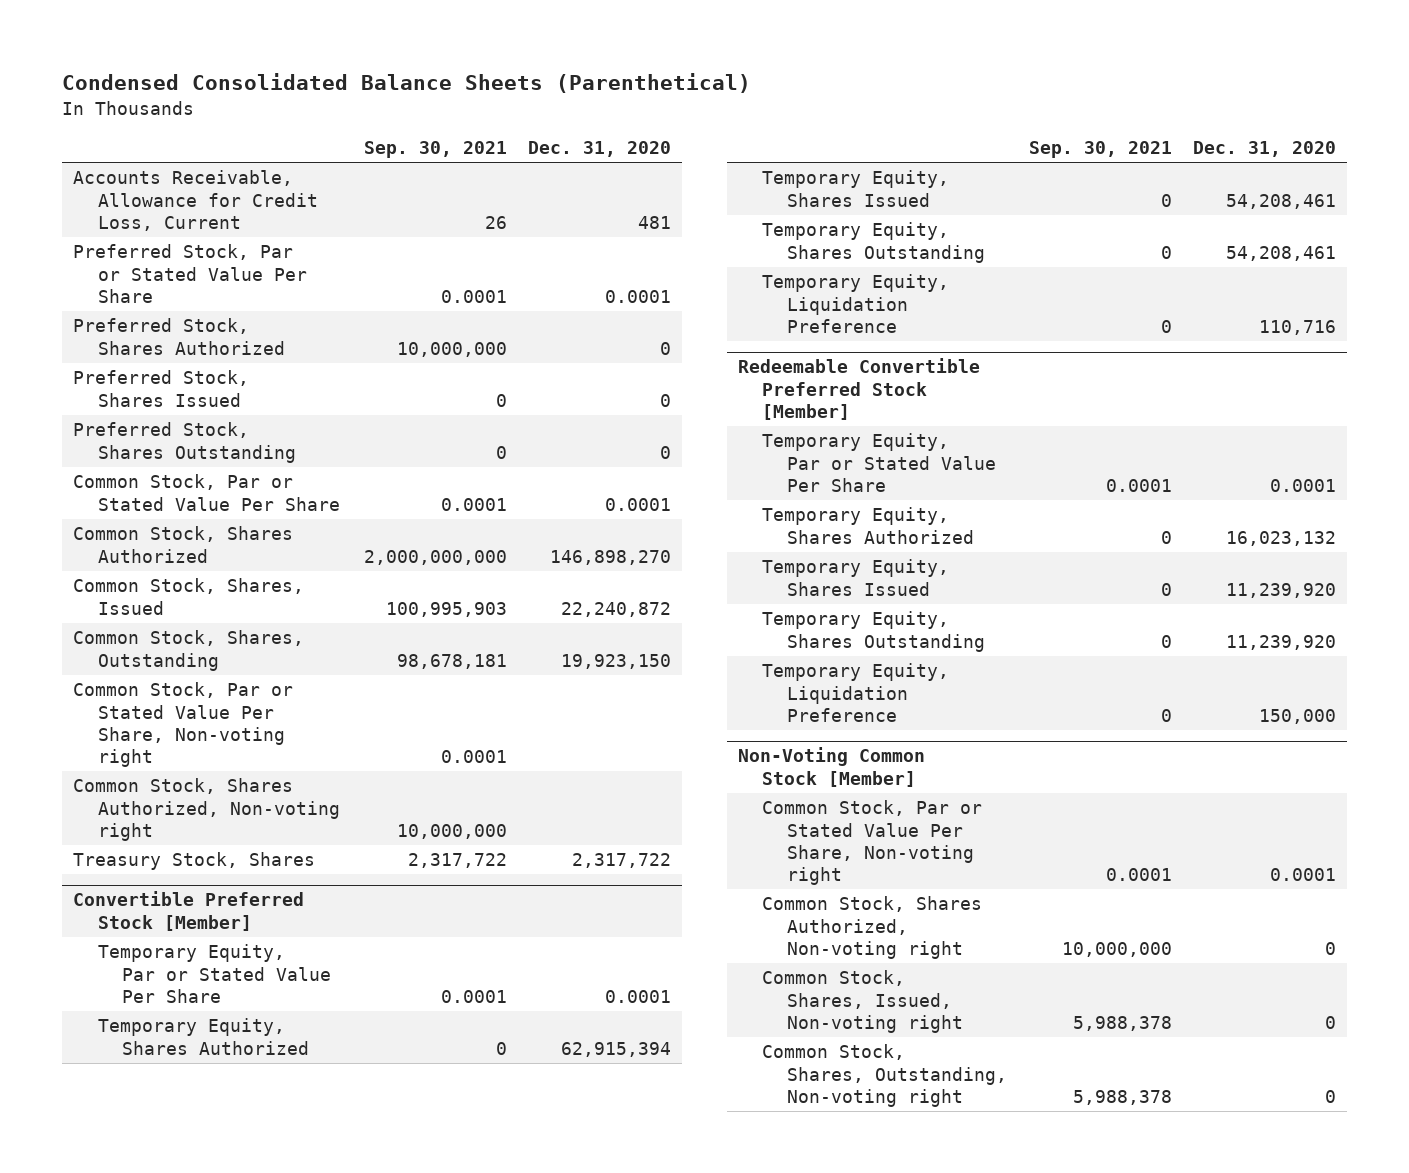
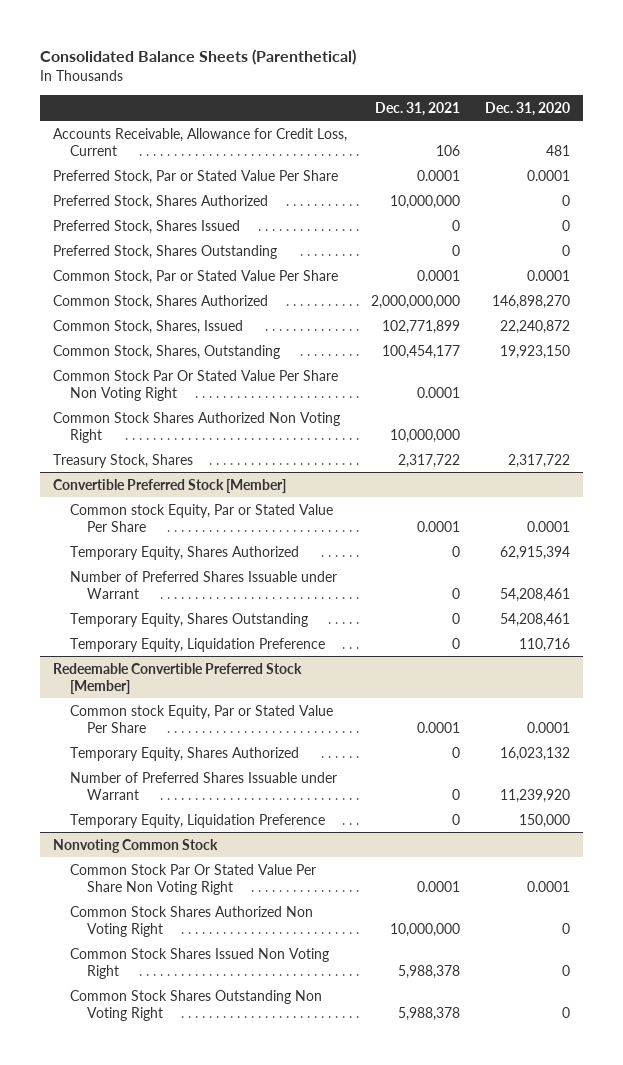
[62,73,752,94] Condensed Consolidated Balance Sheets (Parenthetical) -> [40,48,357,65] Consolidated Balance Sheets (Parenthetical)
[363,141,507,159] Sep. 30, 2021 -> none
none -> [375,101,461,116] Dec. 31, 2021
[72,682,293,768] Common Stock, Par or Stated Value Per Share, Non-voting right -> [52,369,338,401] Common Stock Par Or Stated Value Per Share Non Voting Right
[72,778,340,841] Common Stock, Shares Authorized, Non-voting right -> [52,411,340,443] Common Stock Shares Authorized Non Voting Right
[97,944,332,1003] Temporary Equity, Par or Stated Value Per Share -> [69,503,333,532] Common stock Equity, Par or Stated Value Per Share
[762,170,950,207] Temporary Equity, Shares Issued -> [69,570,337,599] Number of Preferred Shares Issuable under Warrant
[762,433,997,492] Temporary Equity, Par or Stated Value Per Share -> [69,704,333,733] Common stock Equity, Par or Stated Value Per Share
[762,611,986,652] Temporary Equity, Shares Outstanding -> none
[762,559,950,596] Temporary Equity, Shares Issued -> [69,771,337,800] Number of Preferred Shares Issuable under Warrant
[737,747,925,787] Non-Voting Common Stock [Member] -> [52,838,218,853] Nonvoting Common Stock
[762,800,983,886] Common Stock, Par or Stated Value Per Share, Non-voting right -> [69,863,316,895] Common Stock Par Or Stated Value Per Share Non Voting Right
[762,896,983,959] Common Stock, Shares Authorized, Non-voting right -> [69,905,313,937] Common Stock Shares Authorized Non Voting Right
[762,970,964,1033] Common Stock, Shares, Issued, Non-voting right -> [69,947,329,979] Common Stock Shares Issued Non Voting Right
[762,1044,1008,1107] Common Stock, Shares, Outstanding, Non-voting right -> [69,989,322,1021] Common Stock Shares Outstanding Non Voting Right

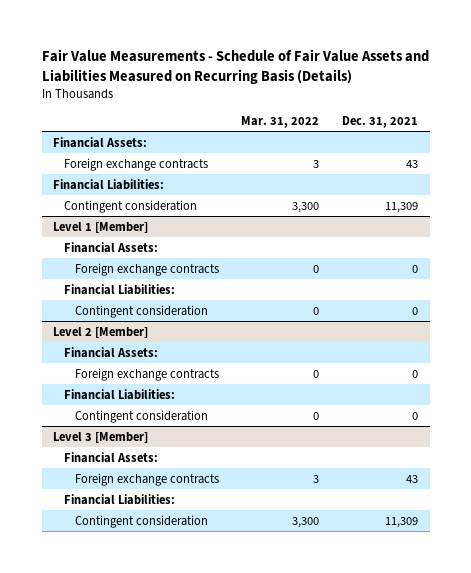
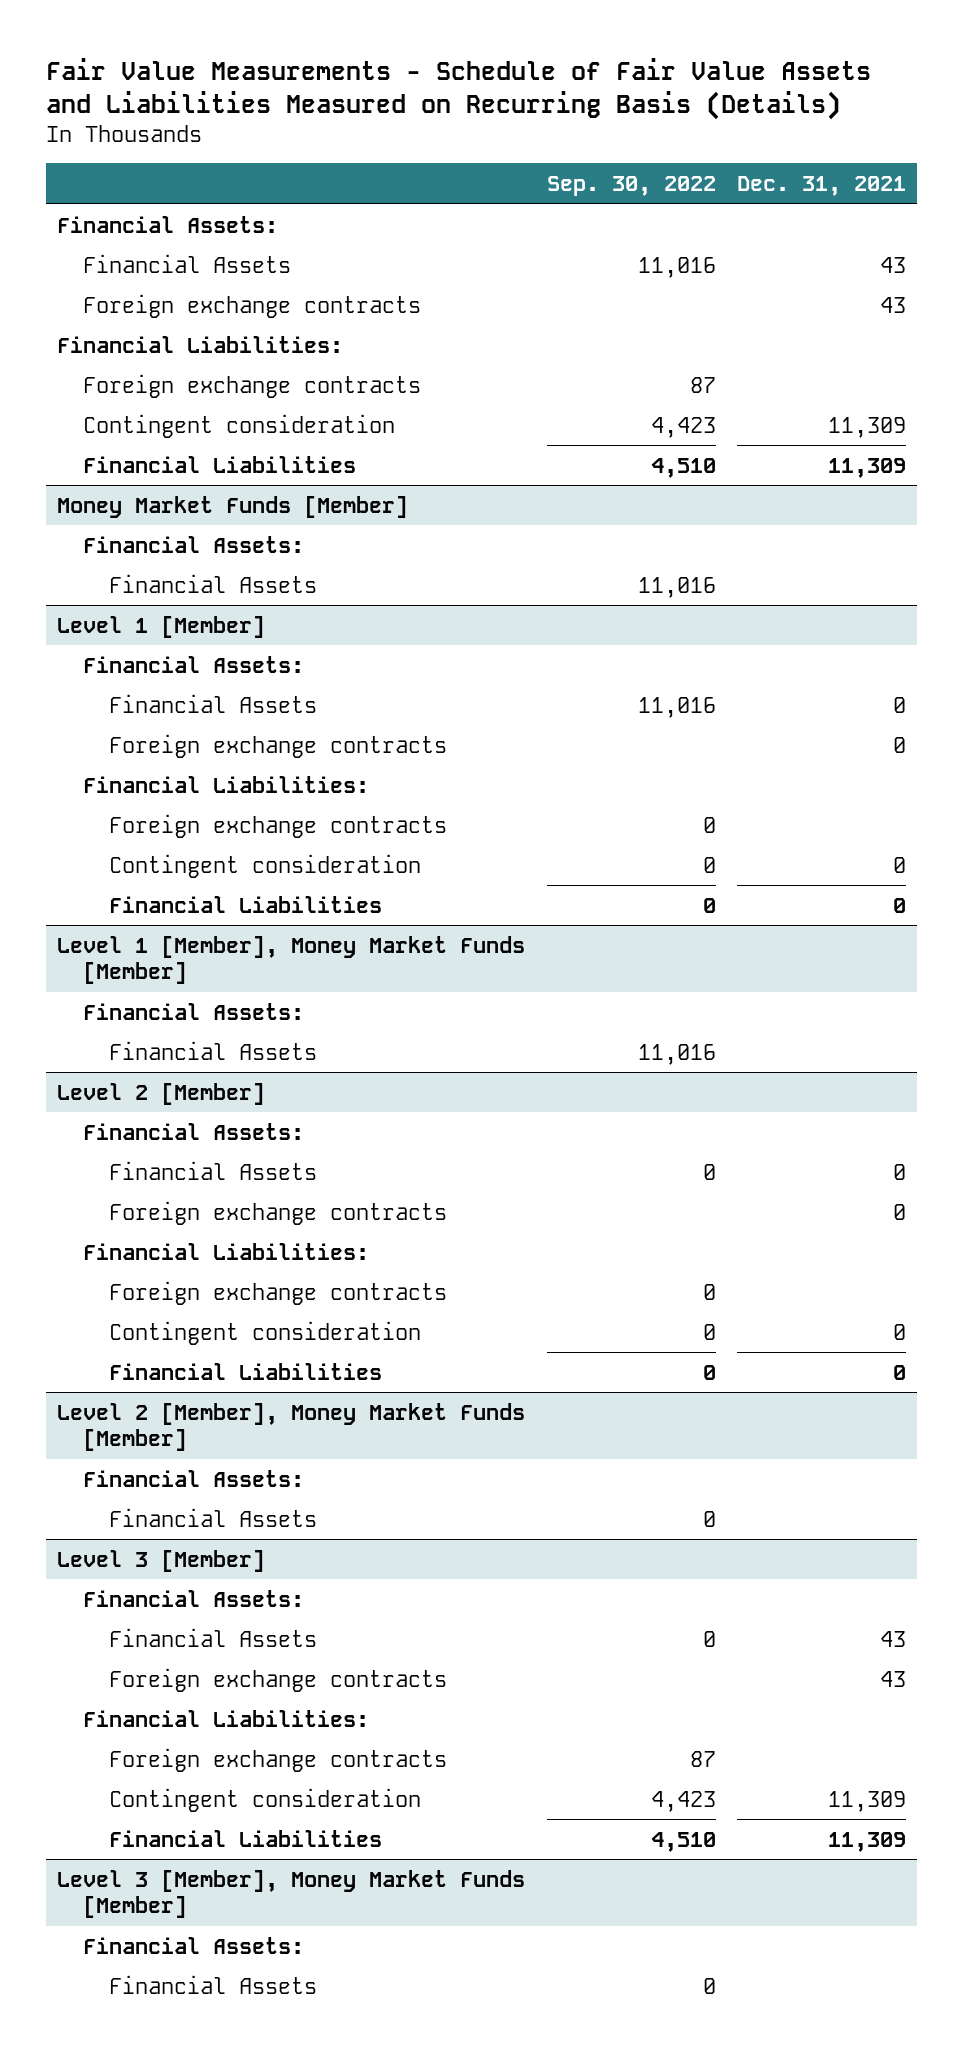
[241,115,320,128] Mar. 31, 2022 -> none
none -> [546,175,716,196] Sep. 30, 2022
none -> [82,253,291,273] Financial Assets
none -> [82,373,421,398] Foreign exchange contracts
none -> [82,455,356,473] Financial Liabilities
none -> [57,495,409,518] Money Market Funds [Member]
none -> [82,535,304,553] Financial Assets:
none -> [108,573,317,593] Financial Assets
none -> [108,693,317,713] Financial Assets
none -> [108,813,447,838] Foreign exchange contracts
none -> [108,895,382,913] Financial Liabilities
none -> [57,935,526,985] Level 1 [Member], Money Market Funds [Member]
none -> [82,1002,304,1020] Financial Assets:
none -> [108,1040,317,1060] Financial Assets
none -> [108,1160,317,1180] Financial Assets
none -> [108,1280,447,1305] Foreign exchange contracts
none -> [108,1362,382,1380] Financial Liabilities
none -> [57,1402,526,1452] Level 2 [Member], Money Market Funds [Member]
none -> [82,1469,304,1487] Financial Assets:
none -> [108,1507,317,1527] Financial Assets
none -> [108,1627,317,1647] Financial Assets
none -> [108,1747,447,1772] Foreign exchange contracts
none -> [108,1829,382,1847] Financial Liabilities
none -> [57,1869,526,1919] Level 3 [Member], Money Market Funds [Member]
none -> [82,1936,304,1954] Financial Assets:
none -> [108,1974,317,1994] Financial Assets

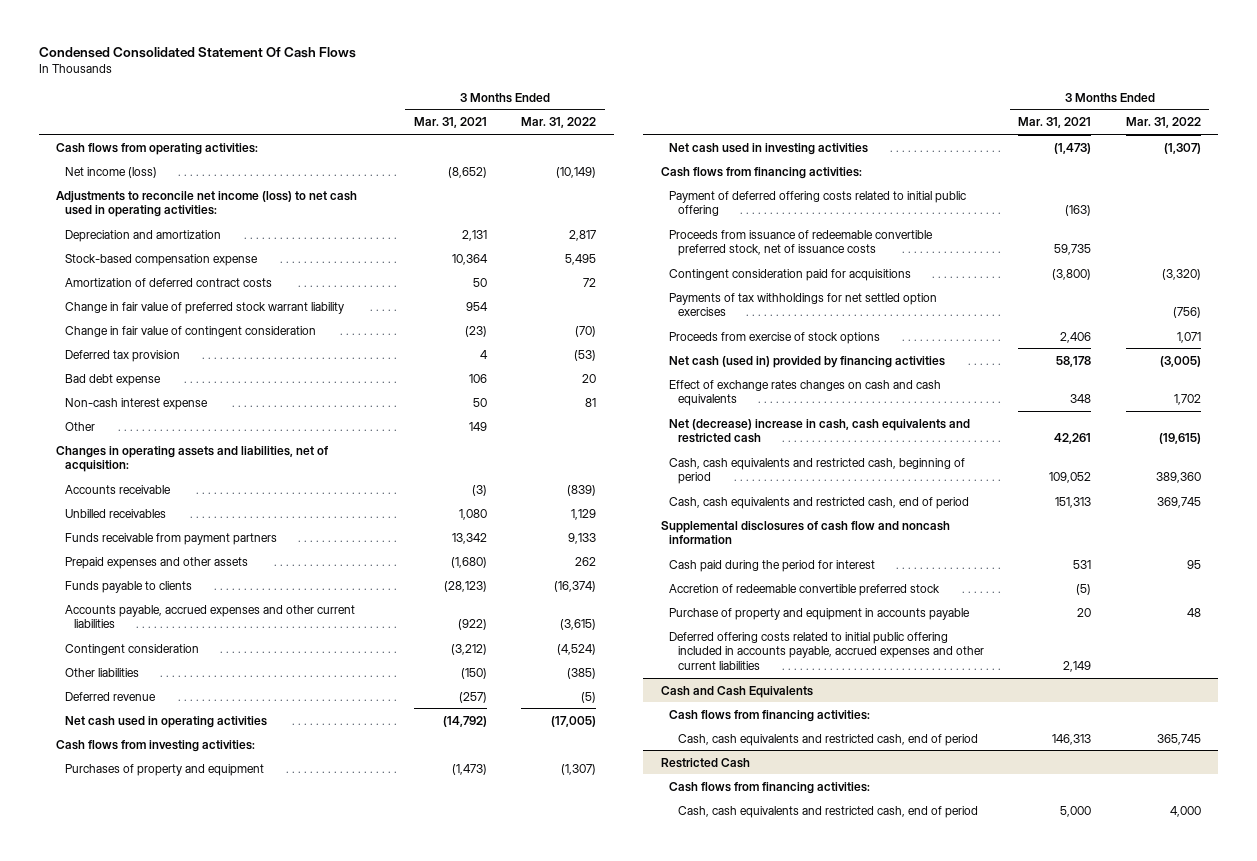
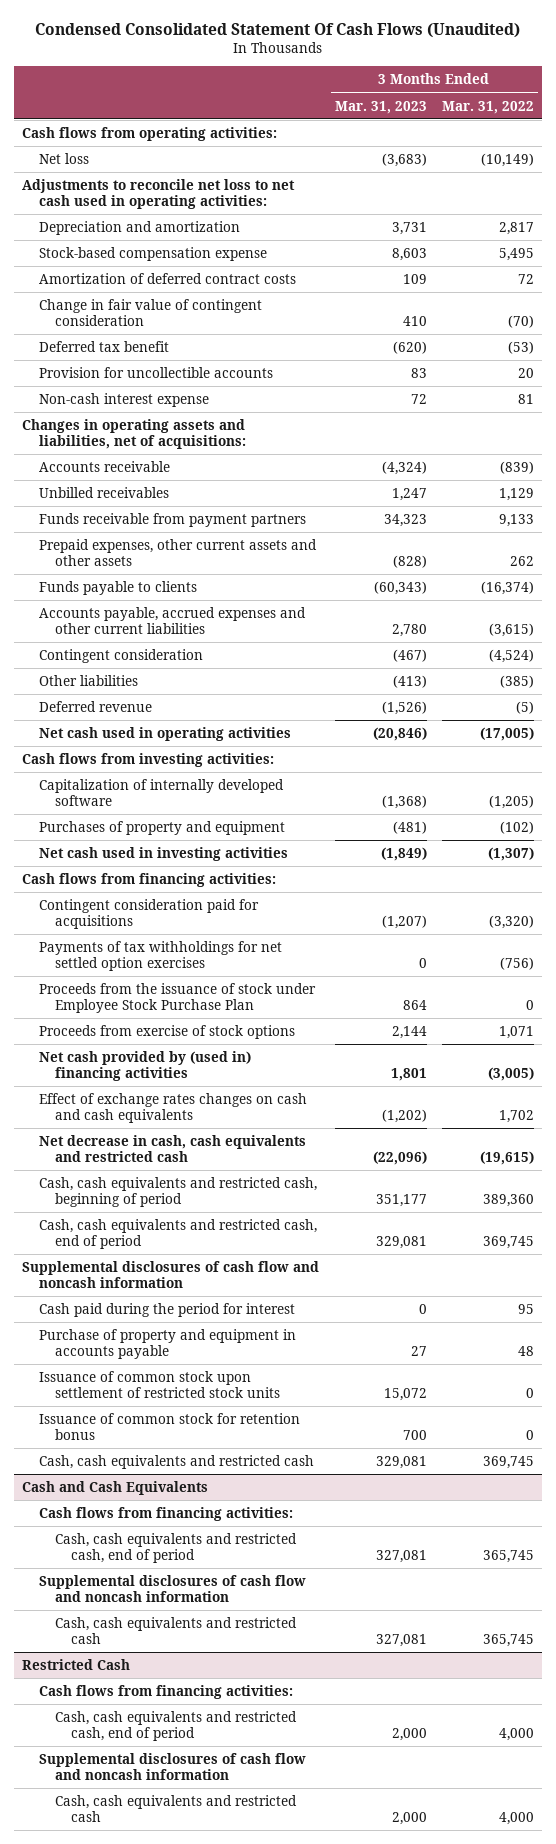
[38,47,356,59] Condensed Consolidated Statement Of Cash Flows -> [35,22,521,38] Condensed Consolidated Statement Of Cash Flows (Unaudited)
[414,117,488,129] Mar. 31, 2021 -> none
none -> [334,100,427,114] Mar. 31, 2023
[64,166,157,178] Net income (loss) -> [38,152,89,164] Net loss
[56,190,358,218] Adjustments to reconcile net income (loss) to net cash used in operating activities: -> [22,178,296,210] Adjustments to reconcile net loss to net cash used in operating activities:
[64,301,344,314] Change in fair value of preferred stock warrant liability -> none
[64,349,180,362] Deferred tax provision -> [38,340,169,352] Deferred tax benefit
[64,373,161,386] Bad debt expense -> [38,366,273,378] Provision for uncollectible accounts
[64,421,95,431] Other -> none
[56,445,329,473] Changes in operating assets and liabilities, net of acquisition: -> [22,418,246,450] Changes in operating assets and liabilities, net of acquisitions:
[64,556,248,569] Prepaid expenses and other assets -> [38,538,317,567] Prepaid expenses, other current assets and other assets
none -> [38,778,284,807] Capitalization of internally developed software
[561,763,597,775] (1,307) -> [500,820,535,834] (102)
[669,190,967,217] Payment of deferred offering costs related to initial public offering -> none
[669,229,934,257] Proceeds from issuance of redeemable convertible preferred stock, net of issuance costs -> none
none -> [38,982,316,1014] Proceeds from the issuance of stock under Employee Stock Purchase Plan
[669,355,946,368] Net cash (used in) provided by financing activities -> [38,1050,251,1082] Net cash provided by (used in) financing activities
[669,418,971,444] Net (decrease) increase in cash, cash equivalents and restricted cash -> [38,1134,306,1163] Net decrease in cash, cash equivalents and restricted cash
[669,583,941,596] Accretion of redeemable convertible preferred stock -> none
[669,631,984,671] Deferred offering costs related to initial public offering included in accounts payable, accrued expenses and other current liabilities -> none
none -> [38,1370,280,1399] Issuance of common stock upon settlement of restricted stock units
none -> [38,1412,300,1441] Issuance of common stock for retention bonus
none -> [38,1454,314,1469] Cash, cash equivalents and restricted cash
none -> [38,1574,306,1603] Supplemental disclosures of cash flow and noncash information
none -> [54,1616,297,1645] Cash, cash equivalents and restricted cash
none -> [38,1752,306,1781] Supplemental disclosures of cash flow and noncash information
none -> [54,1794,297,1823] Cash, cash equivalents and restricted cash

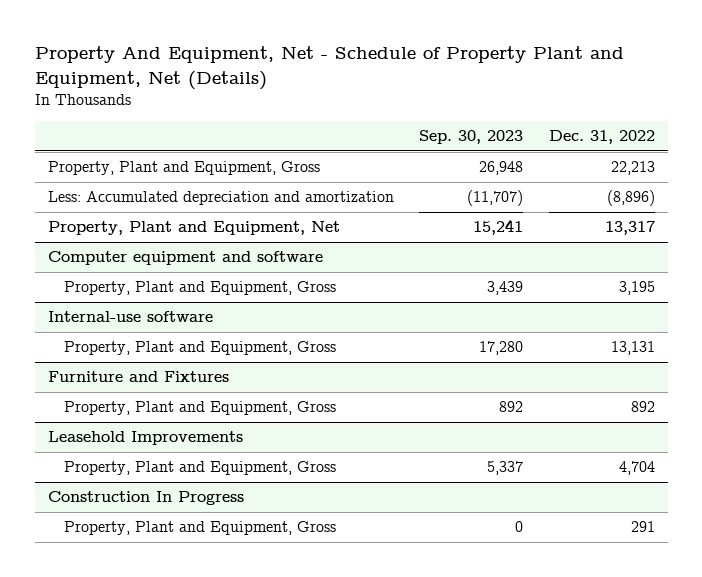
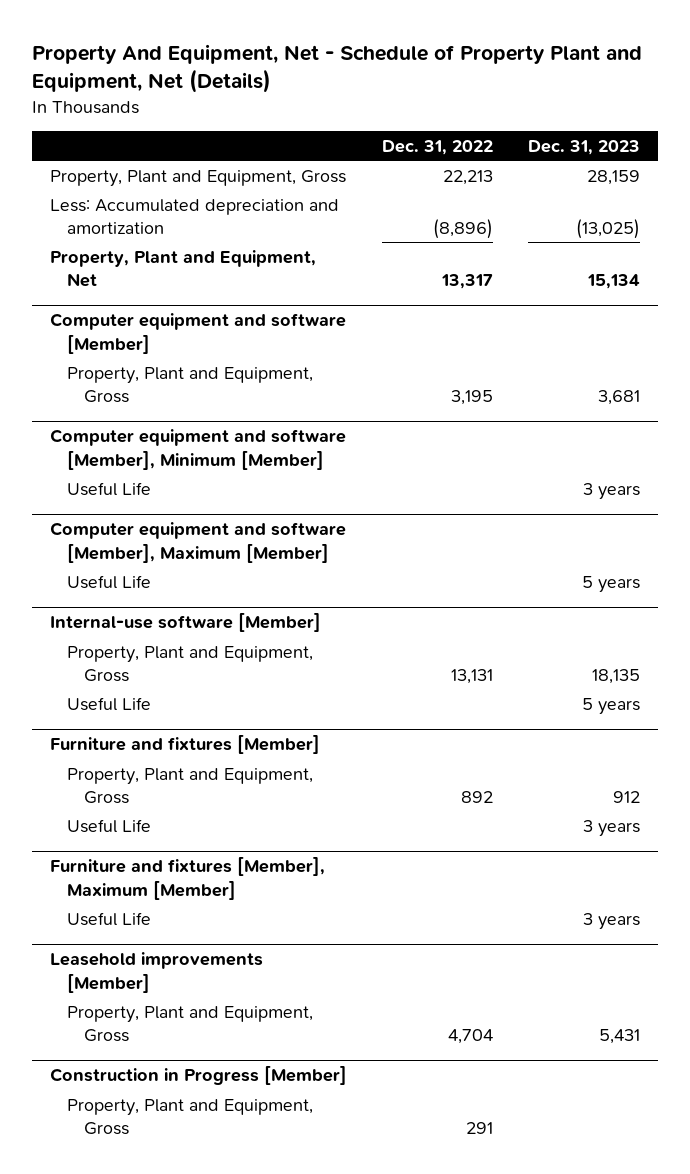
[419,130,524,145] Sep. 30, 2023 -> none
none -> [528,139,641,155] Dec. 31, 2023
[47,251,323,266] Computer equipment and software -> [49,313,346,354] Computer equipment and software [Member]
none -> [49,429,346,470] Computer equipment and software [Member], Minimum [Member]
none -> [66,481,151,496] Useful Life
none -> [49,522,346,563] Computer equipment and software [Member], Maximum [Member]
none -> [66,574,151,589] Useful Life
[47,311,213,323] Internal-use software -> [49,613,321,633] Internal-use software [Member]
none -> [66,696,151,711] Useful Life
[47,371,229,383] Furniture and Fixtures -> [49,735,320,755] Furniture and fixtures [Member]
none -> [66,818,151,833] Useful Life
none -> [49,857,325,900] Furniture and fixtures [Member], Maximum [Member]
none -> [66,911,151,926] Useful Life
[47,431,243,446] Leasehold Improvements -> [49,952,263,993] Leasehold improvements [Member]
[47,491,244,506] Construction In Progress -> [49,1066,347,1086] Construction in Progress [Member]

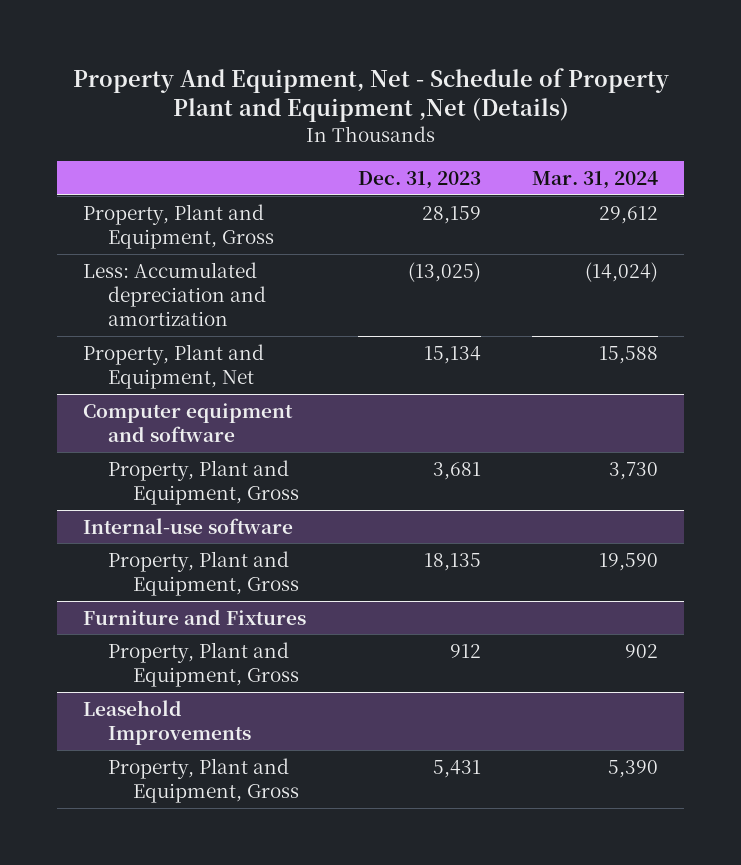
[31,44,642,94] Property And Equipment, Net - Schedule of Property Plant and Equipment, Net (Details) -> [72,67,669,123] Property And Equipment, Net - Schedule of Property Plant and Equipment ,Net (Details)
[381,139,493,155] Dec. 31, 2022 -> none
none -> [532,170,659,189] Mar. 31, 2024
[49,313,346,354] Computer equipment and software [Member] -> [82,402,293,443] Computer equipment and software
[49,429,346,470] Computer equipment and software [Member], Minimum [Member] -> none
[66,481,151,496] Useful Life -> none
[49,522,346,563] Computer equipment and software [Member], Maximum [Member] -> none
[66,574,151,589] Useful Life -> none
[49,613,321,633] Internal-use software [Member] -> [82,517,293,534] Internal-use software
[66,696,151,711] Useful Life -> none
[49,735,320,755] Furniture and fixtures [Member] -> [82,608,306,625] Furniture and Fixtures
[66,818,151,833] Useful Life -> none
[49,857,325,900] Furniture and fixtures [Member], Maximum [Member] -> none
[66,911,151,926] Useful Life -> none
[49,952,263,993] Leasehold improvements [Member] -> [82,699,251,746] Leasehold Improvements
[49,1066,347,1086] Construction in Progress [Member] -> none
[66,1098,313,1135] Property, Plant and Equipment, Gross -> none

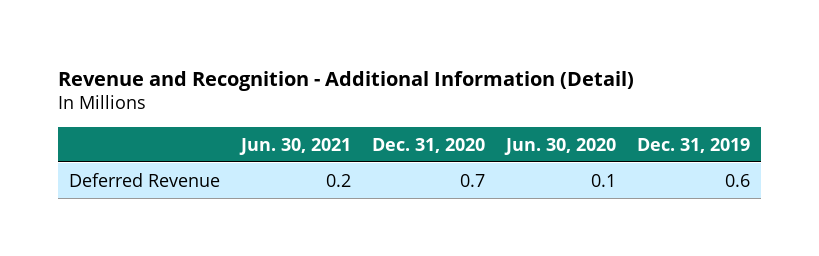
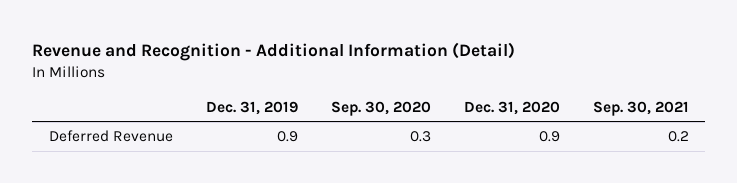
[239,137,352,155] Jun. 30, 2021 -> none
[504,137,617,155] Jun. 30, 2020 -> none
none -> [330,100,431,116] Sep. 30, 2020
none -> [592,100,689,116] Sep. 30, 2021
[460,173,486,187] 0.7 -> [538,131,560,143] 0.9
[725,173,751,187] 0.6 -> [276,131,298,143] 0.9

